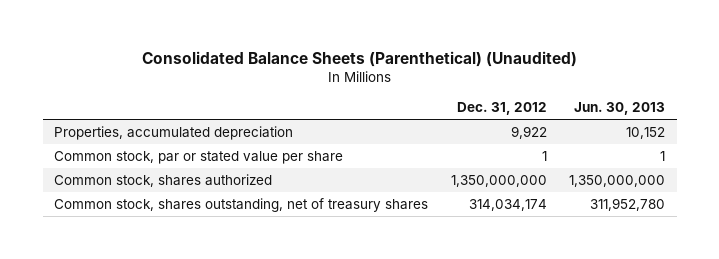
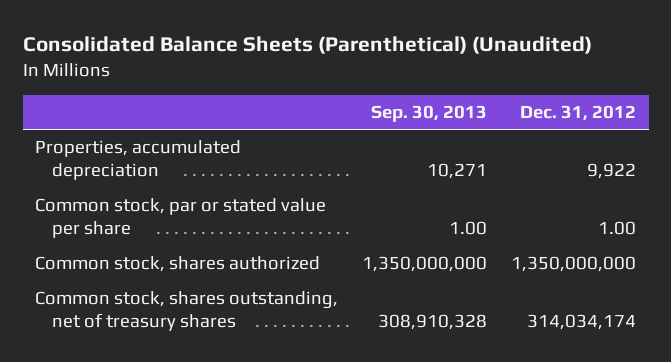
[574,102,666,116] Jun. 30, 2013 -> none
none -> [371,105,488,123] Sep. 30, 2013
[541,150,547,161] 1 -> [598,221,637,236] 1.00

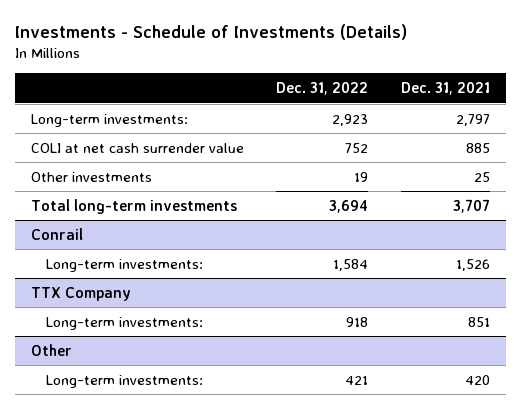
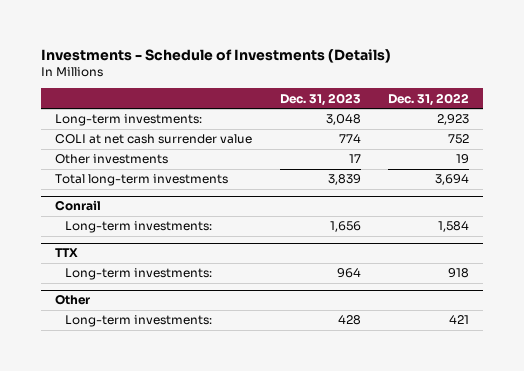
[400,82,490,96] Dec. 31, 2021 -> none
none -> [279,92,361,106] Dec. 31, 2023
[30,286,131,301] TTX Company -> [55,248,79,258] TTX

